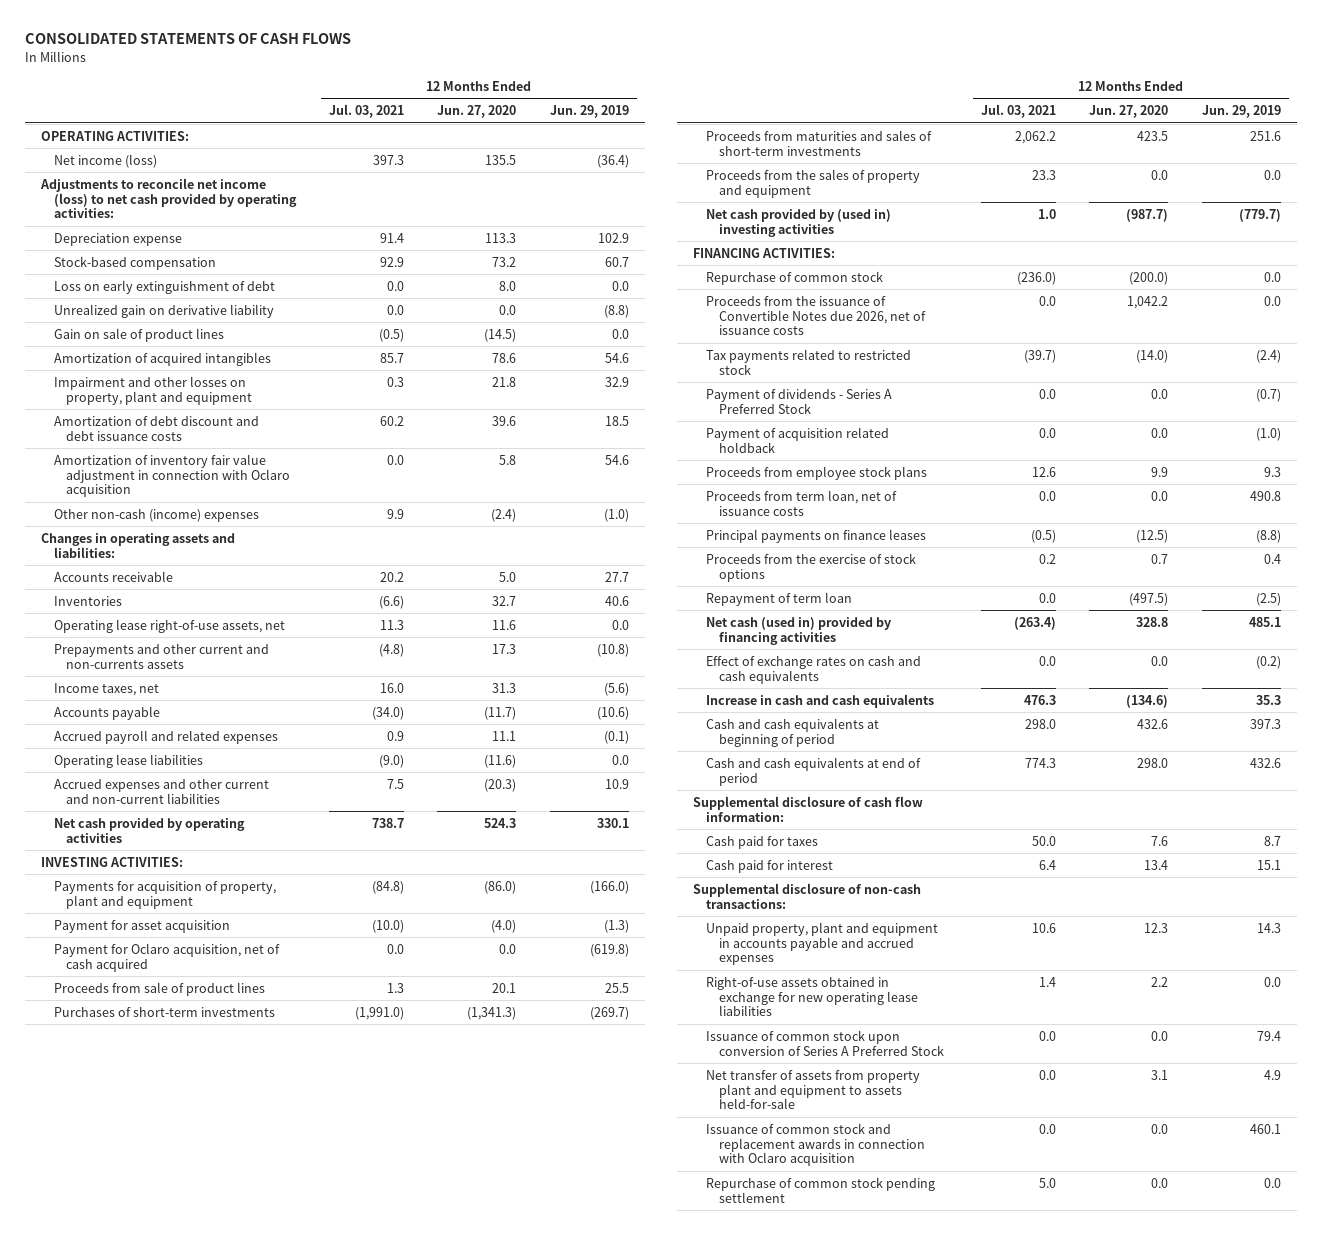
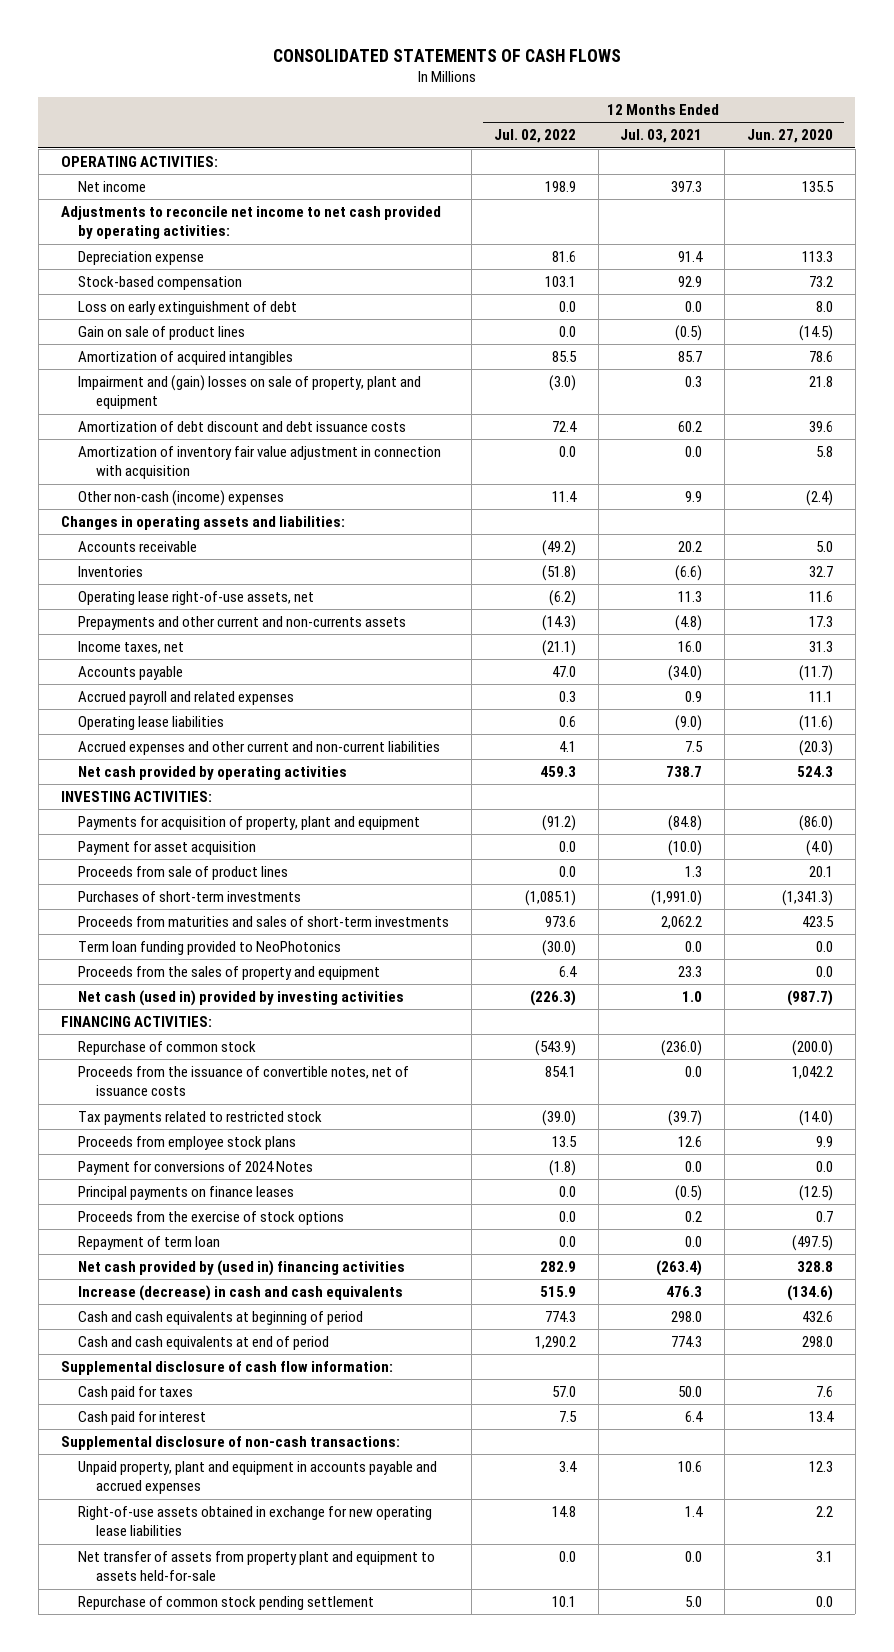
[549,105,629,119] Jun. 29, 2019 -> none
none -> [493,129,576,144] Jul. 02, 2022
[53,153,157,168] Net income (loss) -> [78,181,147,193] Net income
[40,177,297,219] Adjustments to reconcile net income (loss) to net cash provided by operating activities: -> [60,206,441,240] Adjustments to reconcile net income to net cash provided by operating activities:
[53,303,274,318] Unrealized gain on derivative liability -> none
[53,375,253,405] Impairment and other losses on property, plant and equipment -> [78,375,422,410] Impairment and (gain) losses on sale of property, plant and equipment
[53,453,291,498] Amortization of inventory fair value adjustment in connection with Oclaro acquisition -> [78,446,442,480] Amortization of inventory fair value adjustment in connection with acquisition
[53,942,280,972] Payment for Oclaro acquisition, net of cash acquired -> none
none -> [78,941,342,956] Term loan funding provided to NeoPhotonics
[706,208,892,237] Net cash provided by (used in) investing activities -> [78,990,405,1007] Net cash (used in) provided by investing activities
[706,295,926,336] Proceeds from the issuance of Convertible Notes due 2026, net of issuance costs -> [78,1066,410,1097] Proceeds from the issuance of convertible notes, net of issuance costs
[706,388,893,414] Payment of dividends - Series A Preferred Stock -> none
[706,426,890,453] Payment of acquisition related holdback -> none
[706,489,898,516] Proceeds from term loan, net of issuance costs -> none
none -> [78,1161,314,1176] Payment for conversions of 2024 Notes
[706,655,922,684] Effect of exchange rates on cash and cash equivalents -> none
[706,616,892,645] Net cash (used in) provided by financing activities -> [78,1260,406,1277] Net cash provided by (used in) financing activities
[706,693,935,708] Increase in cash and cash equivalents -> [78,1285,404,1302] Increase (decrease) in cash and cash equivalents
[706,1029,944,1056] Issuance of common stock upon conversion of Series A Preferred Stock -> none
[706,1122,925,1167] Issuance of common stock and replacement awards in connection with Oclaro acquisition -> none

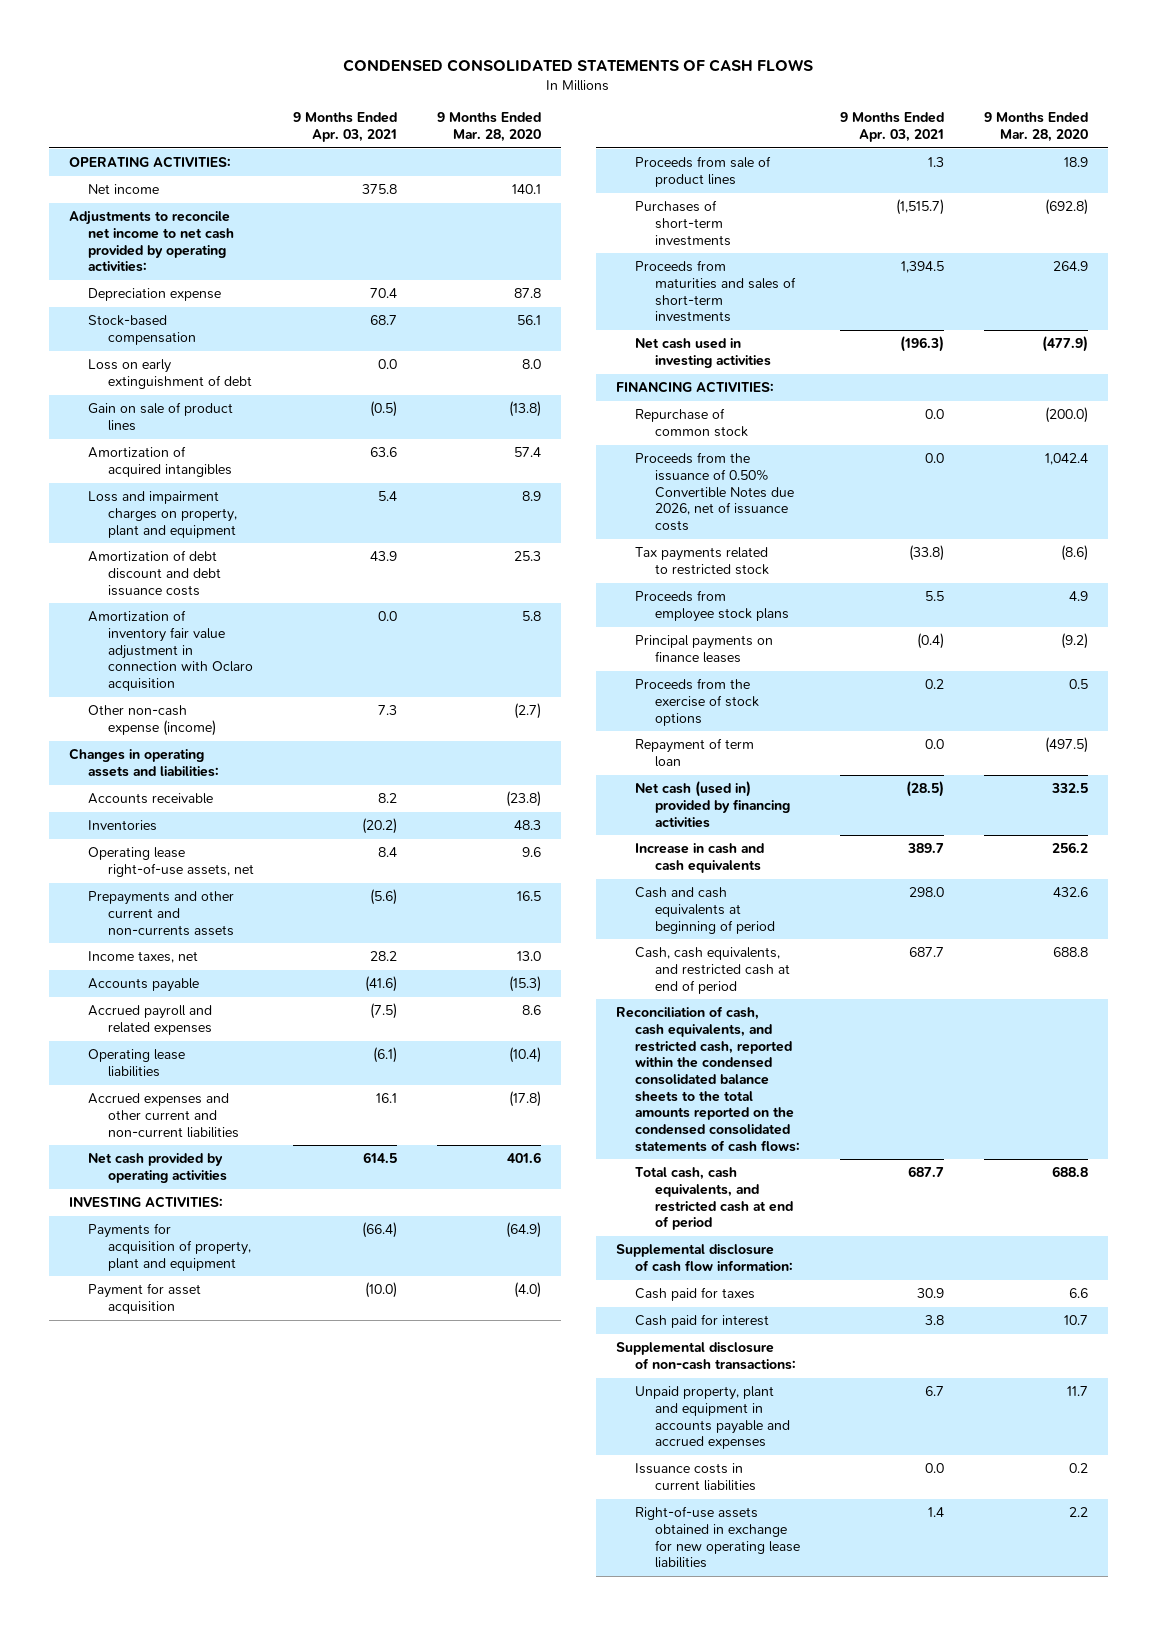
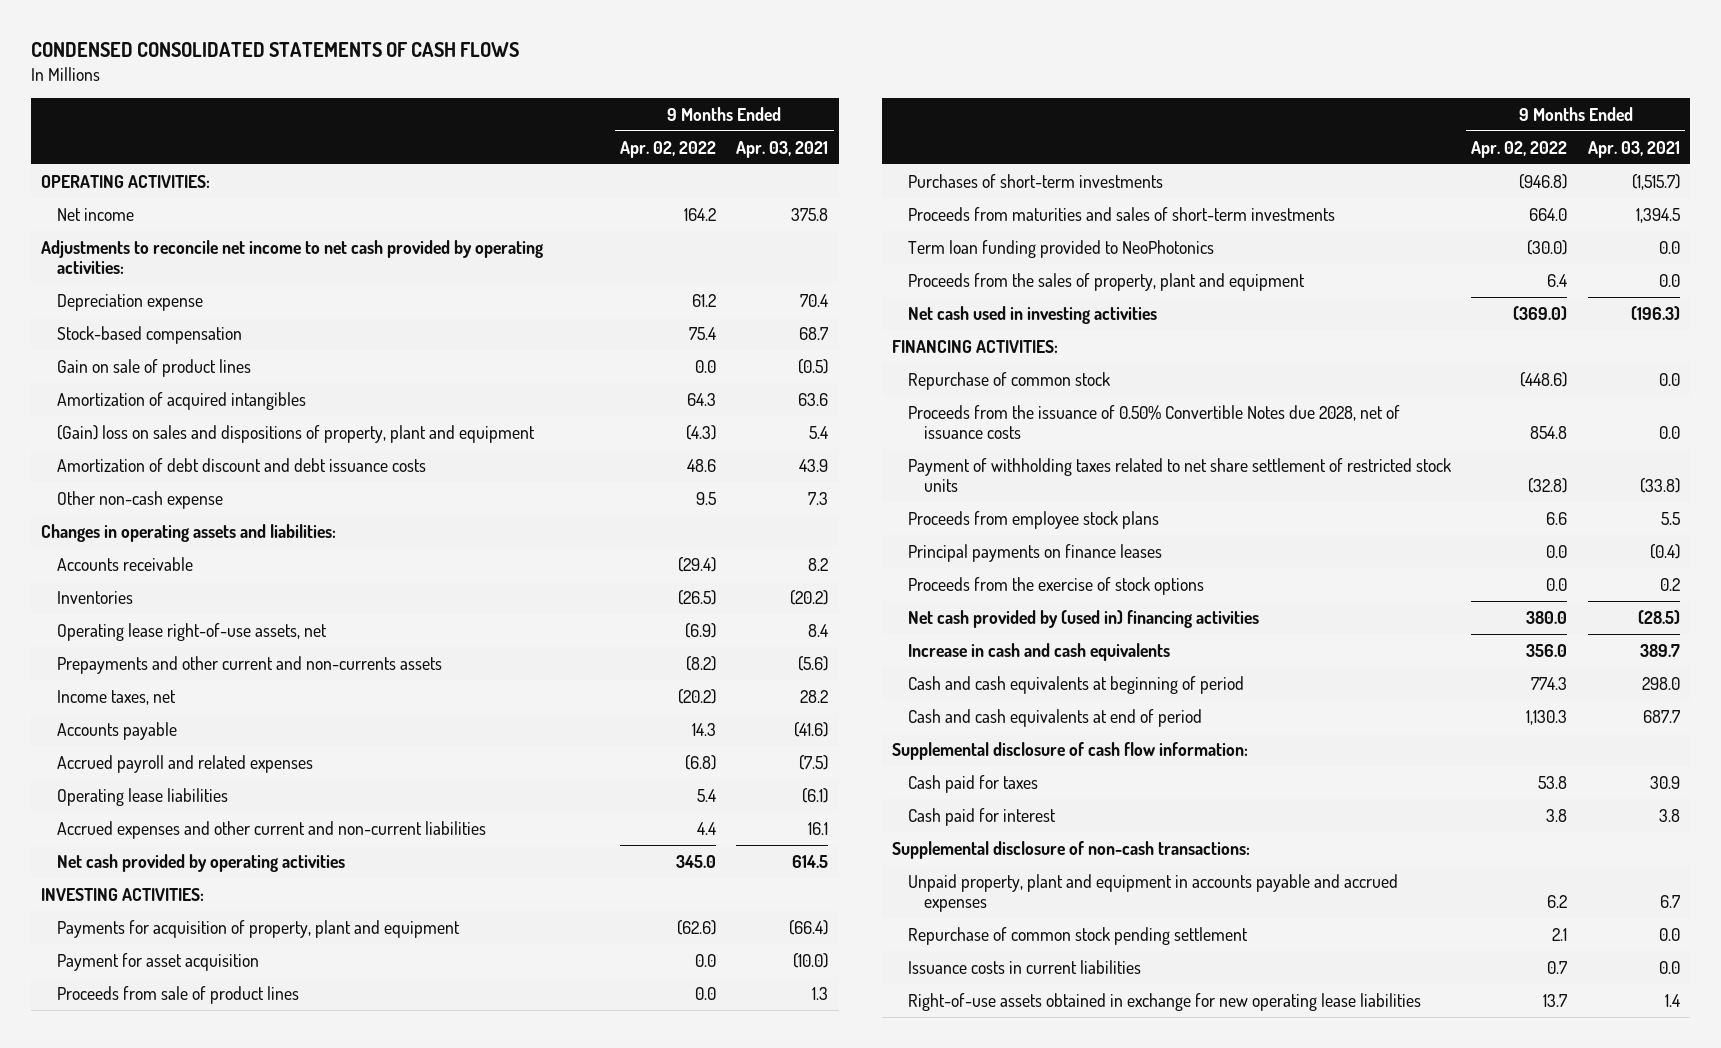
[436,112,541,142] 9 Months Ended Mar. 28, 2020 -> none
none -> [619,140,716,158] Apr. 02, 2022
[88,359,252,389] Loss on early extinguishment of debt -> none
[88,491,237,538] Loss and impairment charges on property, plant and equipment -> [56,424,535,443] (Gain) loss on sales and dispositions of property, plant and equipment
[88,610,253,691] Amortization of inventory fair value adjustment in connection with Oclaro acquisition -> none
[88,705,216,736] Other non-cash expense (income) -> [56,490,223,509] Other non-cash expense
none -> [907,239,1214,258] Term loan funding provided to NeoPhotonics
none -> [907,272,1305,291] Proceeds from the sales of property, plant and equipment
[635,452,794,531] Proceeds from the issuance of 0.50% Convertible Notes due 2026, net of issuance costs -> [907,404,1400,440] Proceeds from the issuance of 0.50% Convertible Notes due 2028, net of issuance costs
[635,547,769,575] Tax payments related to restricted stock -> [907,457,1451,493] Payment of withholding taxes related to net share settlement of restricted stock units
[635,738,755,767] Repayment of term loan -> none
[635,781,790,828] Net cash (used in) provided by financing activities -> [907,609,1259,628] Net cash provided by (used in) financing activities
[615,1006,801,1152] Reconciliation of cash, cash equivalents, and restricted cash, reported within the condensed consolidated balance sheets to the total amounts reported on the condensed consolidated statements of cash flows: -> none
[635,1167,793,1231] Total cash, cash equivalents, and restricted cash at end of period -> none
[635,947,790,994] Cash, cash equivalents, and restricted cash at end of period -> [907,708,1202,727] Cash and cash equivalents at end of period
none -> [907,926,1248,945] Repurchase of common stock pending settlement

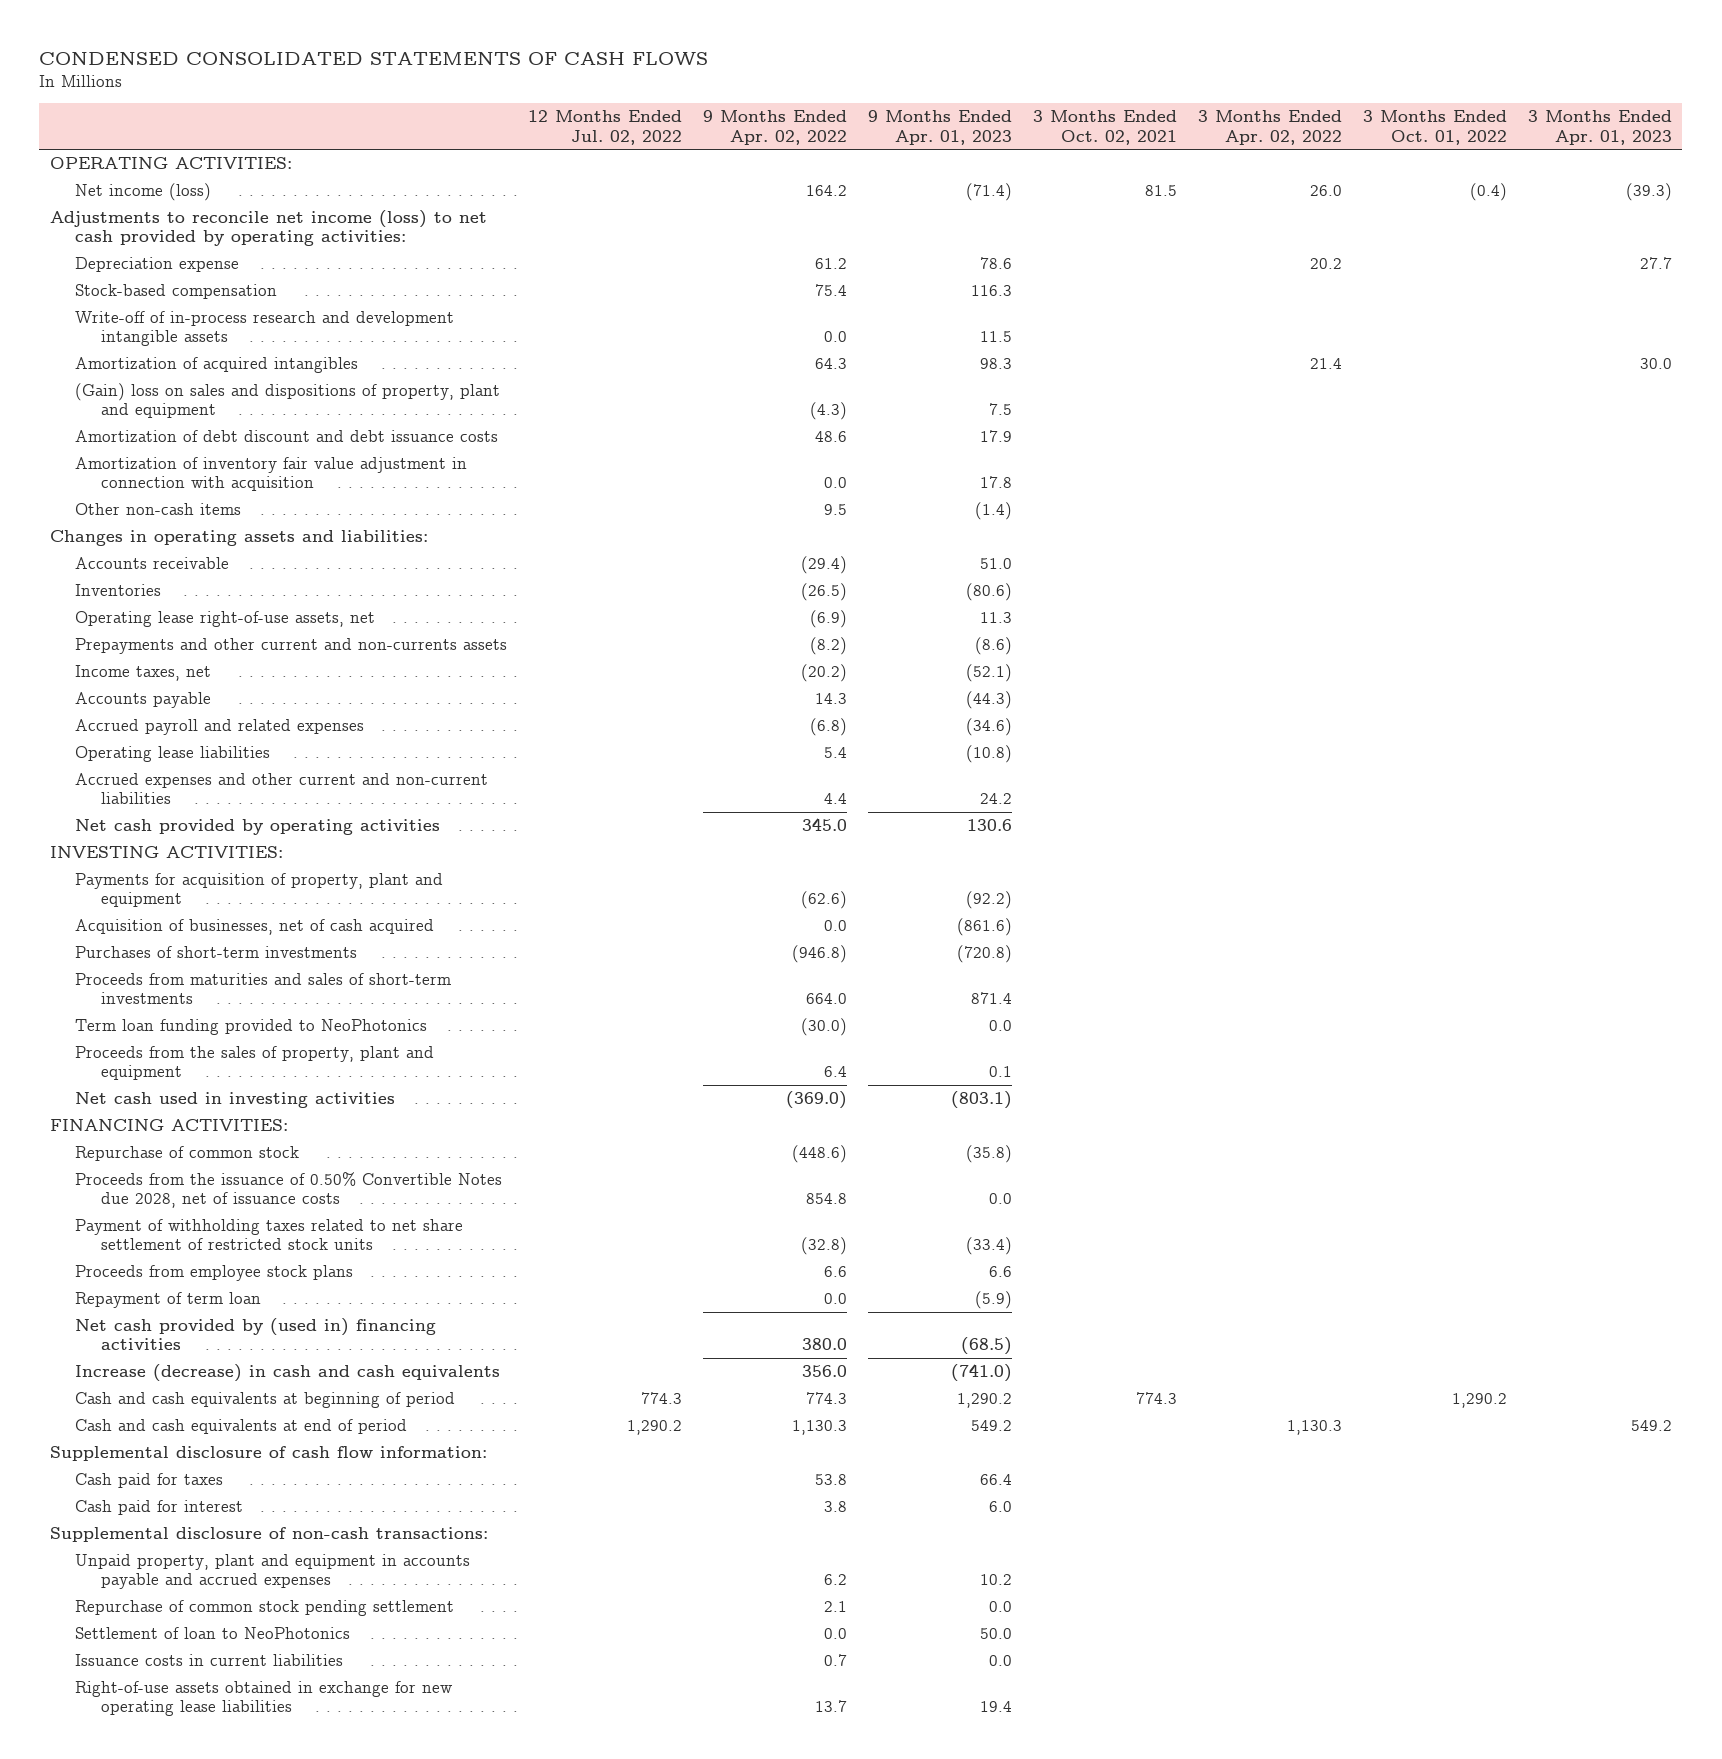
[736,140,829,158] Apr. 03, 2021 -> none
none -> [528,110,683,145] 12 Months Ended Jul. 02, 2022
none -> [868,110,1013,145] 9 Months Ended Apr. 01, 2023
none -> [1033,110,1178,145] 3 Months Ended Oct. 02, 2021
none -> [1197,110,1342,145] 3 Months Ended Apr. 02, 2022
none -> [1362,110,1507,145] 3 Months Ended Oct. 01, 2022
none -> [1527,110,1672,145] 3 Months Ended Apr. 01, 2023
[56,207,134,221] Net income -> [75,182,212,201] Net income (loss)
[40,239,543,275] Adjustments to reconcile net income to net cash provided by operating activities: -> [49,209,487,247] Adjustments to reconcile net income (loss) to net cash provided by operating activities:
[56,358,251,377] Gain on sale of product lines -> none
none -> [75,310,455,347] Write-off of in-process research and development intangible assets
none -> [75,456,468,492] Amortization of inventory fair value adjustment in connection with acquisition
[56,490,223,509] Other non-cash expense -> [75,502,242,515] Other non-cash items
[56,985,299,1004] Proceeds from sale of product lines -> none
[56,952,259,971] Payment for asset acquisition -> [75,918,435,935] Acquisition of businesses, net of cash acquired
[907,543,1162,562] Principal payments on finance leases -> none
[907,576,1204,595] Proceeds from the exercise of stock options -> none
none -> [75,1291,262,1308] Repayment of term loan
[907,642,1170,661] Increase in cash and cash equivalents -> [75,1363,501,1382] Increase (decrease) in cash and cash equivalents
none -> [75,1626,351,1639] Settlement of loan to NeoPhotonics

